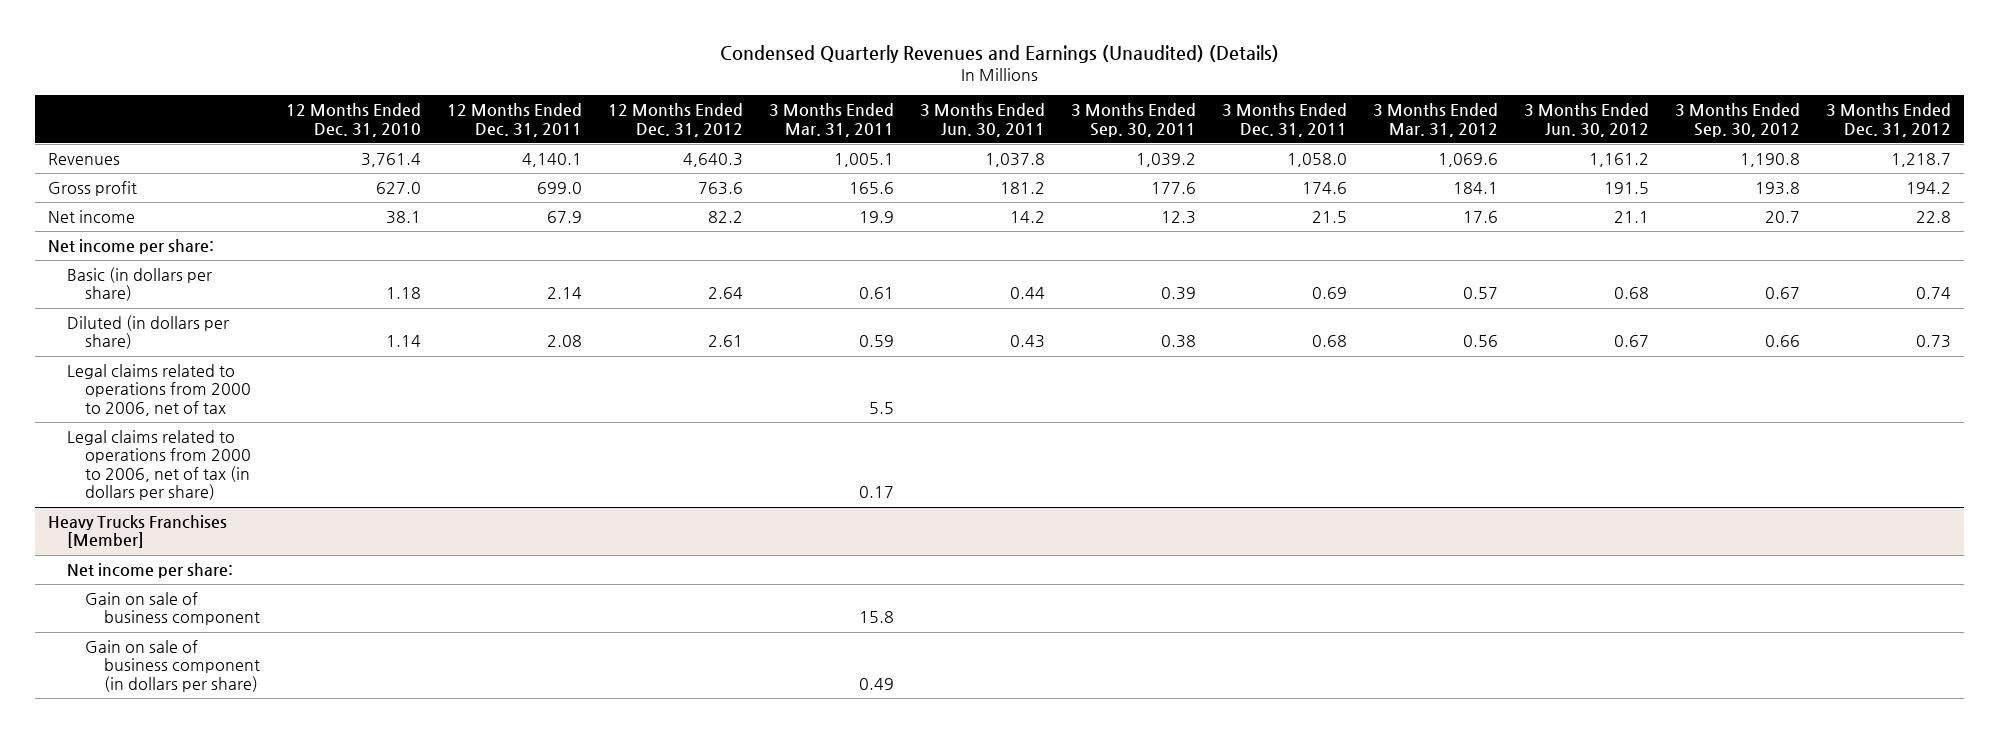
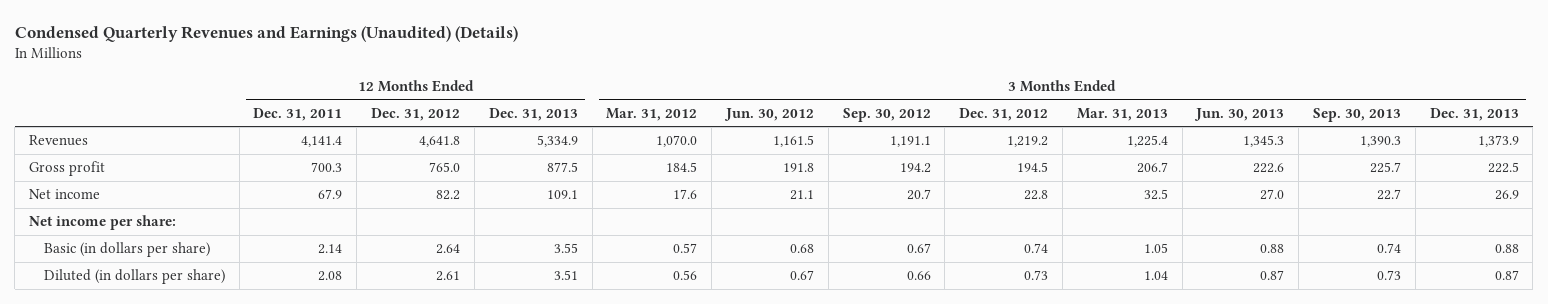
[286,103,422,137] 12 Months Ended Dec. 31, 2010 -> none
[769,103,895,137] 3 Months Ended Mar. 31, 2011 -> none
[920,103,1046,137] 3 Months Ended Jun. 30, 2011 -> none
[1071,103,1197,137] 3 Months Ended Sep. 30, 2011 -> none
[1222,103,1348,137] 3 Months Ended Dec. 31, 2011 -> none
none -> [488,107,578,121] Dec. 31, 2013
none -> [1076,107,1168,121] Mar. 31, 2013
none -> [1194,107,1285,121] Jun. 30, 2013
none -> [1312,107,1401,122] Sep. 30, 2013
none -> [1429,107,1519,121] Dec. 31, 2013
[522,153,583,168] 4,140.1 -> [301,136,343,148] 4,141.4
[683,153,744,168] 4,640.3 -> [419,136,461,148] 4,641.8
[1438,153,1499,168] 1,069.6 -> [656,135,698,148] 1,070.0
[1589,153,1650,168] 1,161.2 -> [772,135,814,148] 1,161.5
[1740,153,1801,168] 1,190.8 -> [889,136,931,148] 1,191.1
[1891,153,1952,168] 1,218.7 -> [1007,136,1049,148] 1,219.2
[537,182,583,195] 699.0 -> [311,162,343,173] 700.3
[698,182,744,196] 763.6 -> [429,162,461,173] 765.0
[1453,182,1499,195] 184.1 -> [666,162,698,173] 184.5
[1604,182,1650,195] 191.5 -> [782,163,814,173] 191.8
[1755,182,1801,196] 193.8 -> [899,163,931,174] 194.2
[1906,182,1952,195] 194.2 -> [1017,162,1049,173] 194.5
[66,364,252,416] Legal claims related to operations from 2000 to 2006, net of tax -> none
[66,430,252,501] Legal claims related to operations from 2000 to 2006, net of tax (in dollars per share) -> none
[48,515,228,549] Heavy Trucks Franchises [Member] -> none
[66,563,233,579] Net income per share: -> none
[85,592,261,626] Gain on sale of business component -> none
[85,640,261,692] Gain on sale of business component (in dollars per share) -> none

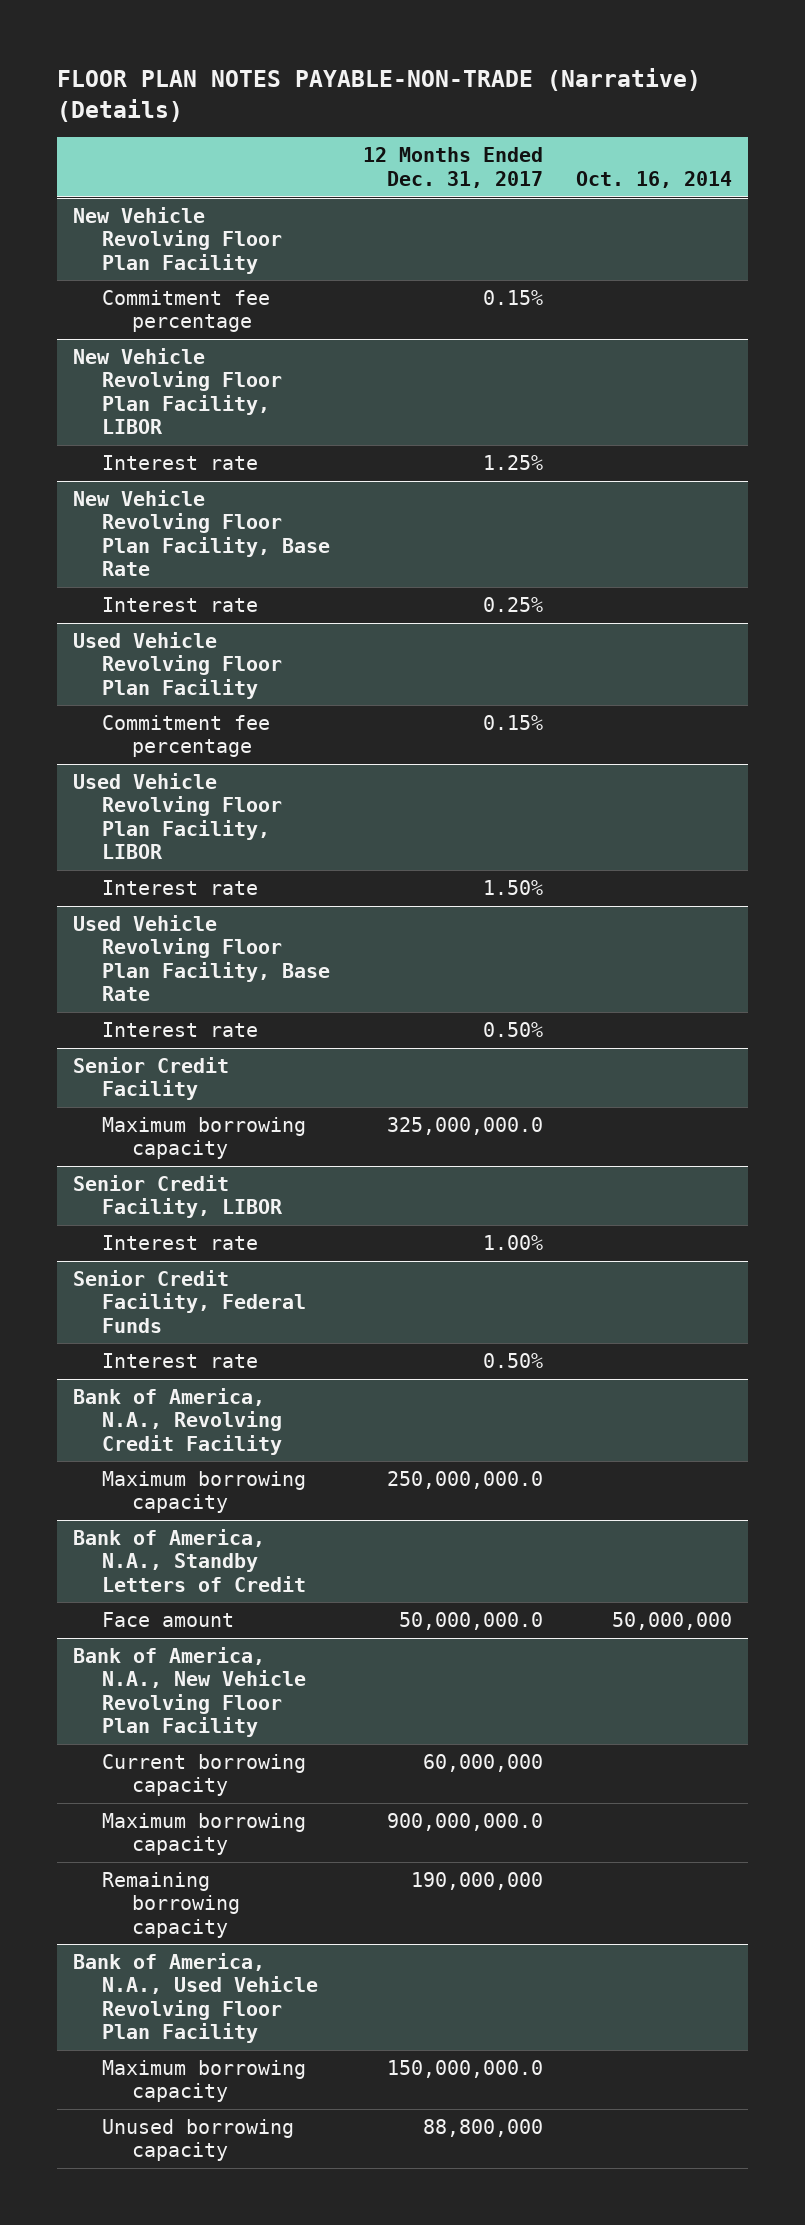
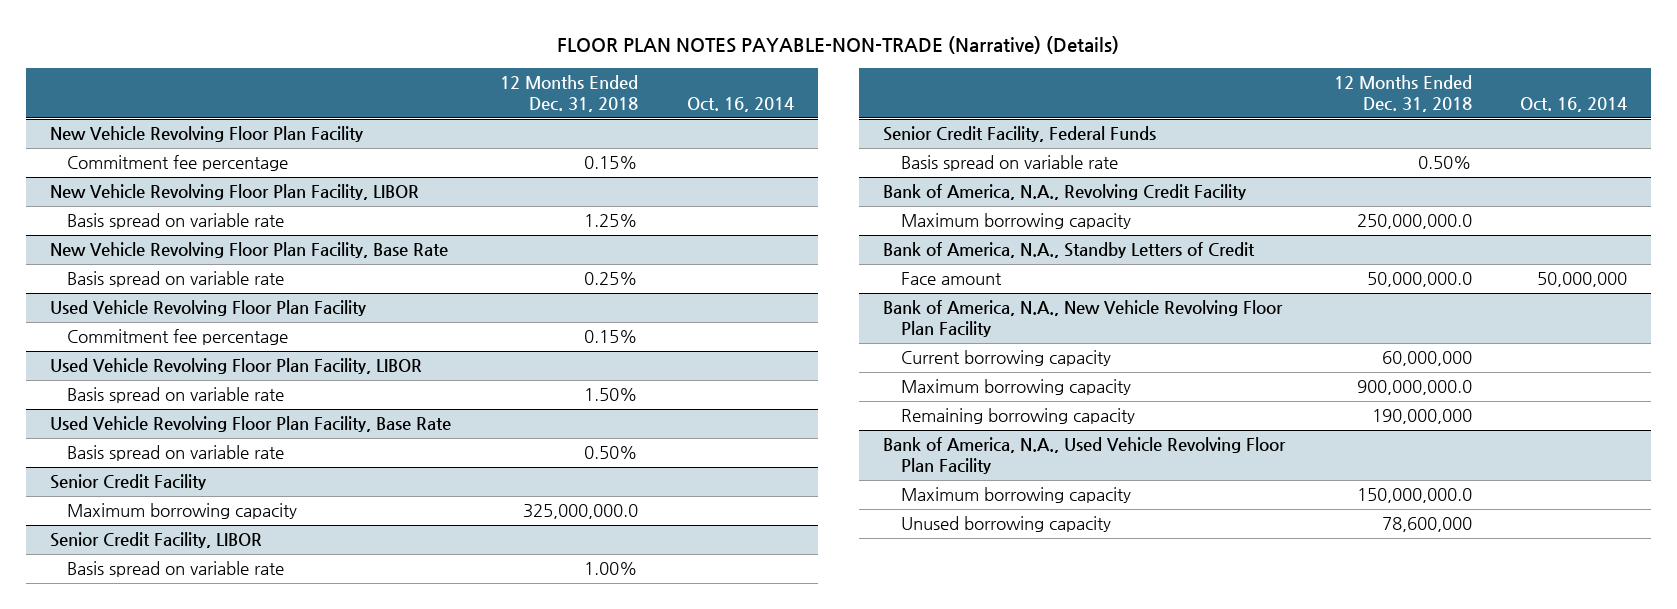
[363,147,544,188] 12 Months Ended Dec. 31, 2017 -> none
none -> [500,75,639,112] 12 Months Ended Dec. 31, 2018
[102,455,259,471] Interest rate -> [67,213,285,230] Basis spread on variable rate
[102,597,259,613] Interest rate -> [67,271,285,288] Basis spread on variable rate
[102,880,259,896] Interest rate -> [67,387,285,404] Basis spread on variable rate
[102,1022,259,1038] Interest rate -> [67,445,285,462] Basis spread on variable rate
[102,1235,259,1251] Interest rate -> [67,561,285,578] Basis spread on variable rate
[102,1353,259,1369] Interest rate -> [900,155,1118,172] Basis spread on variable rate

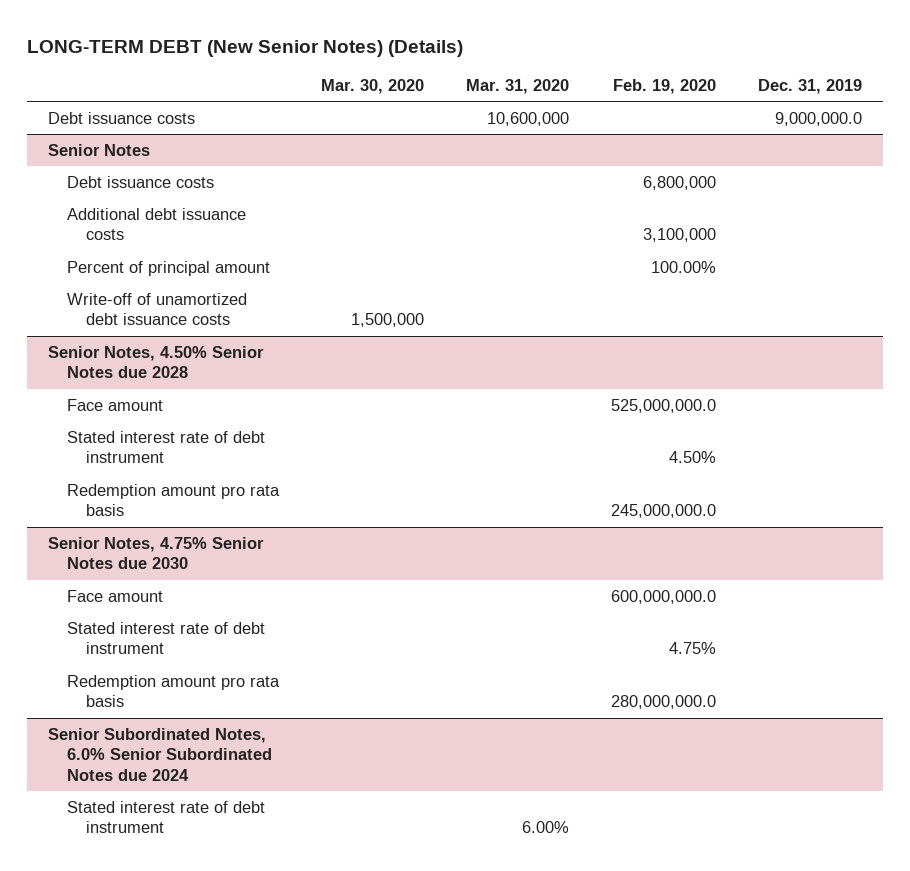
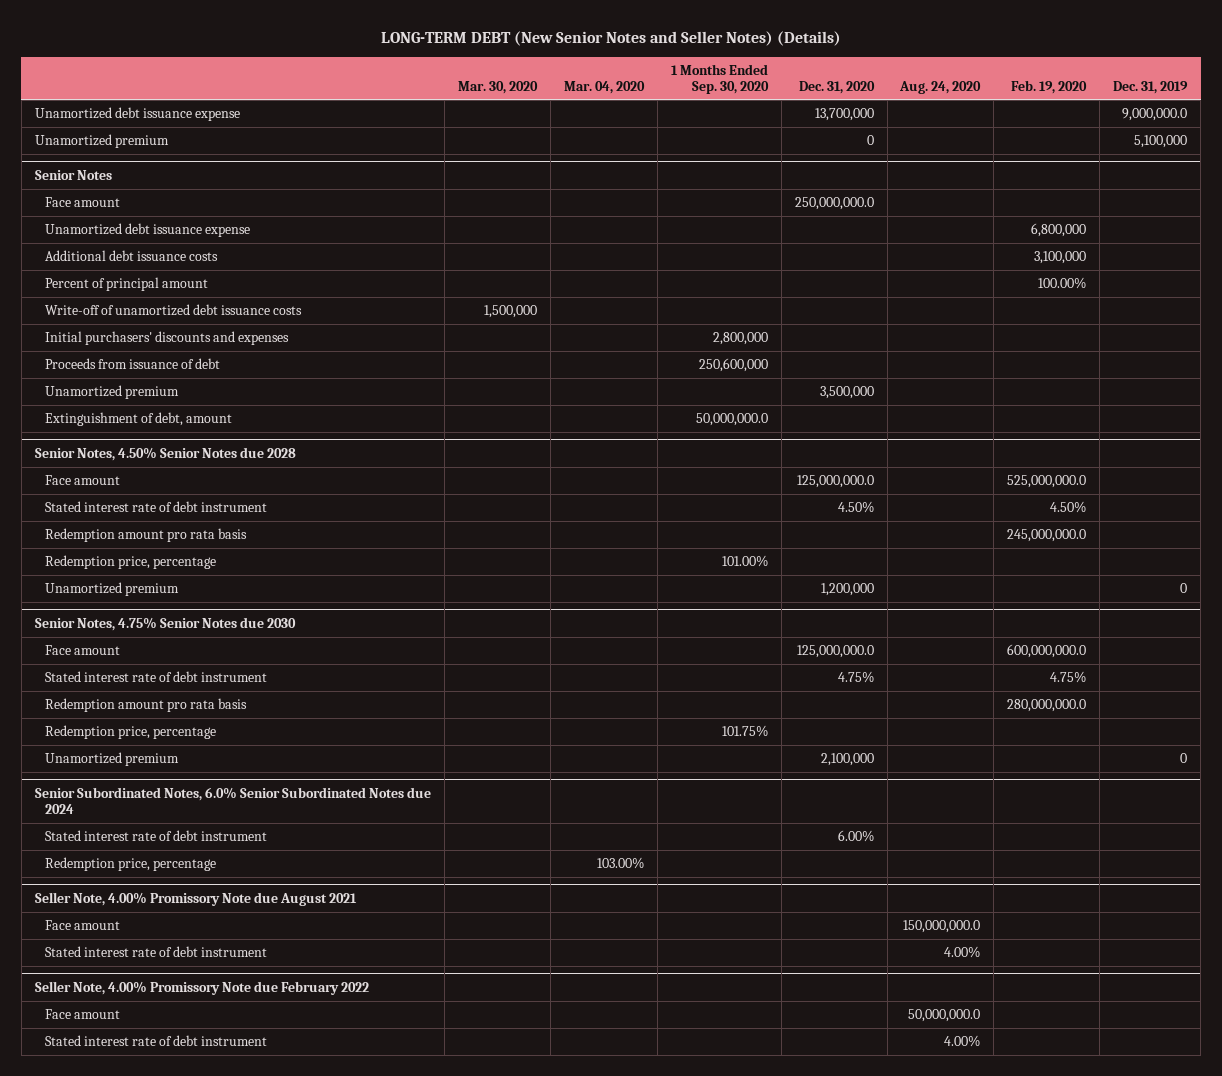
[27,39,464,57] LONG-TERM DEBT (New Senior Notes) (Details) -> [381,30,842,46] LONG-TERM DEBT (New Senior Notes and Seller Notes) (Details)
[465,78,569,94] Mar. 31, 2020 -> none
none -> [563,80,645,94] Mar. 04, 2020
none -> [670,63,769,94] 1 Months Ended Sep. 30, 2020
none -> [798,80,875,94] Dec. 31, 2020
none -> [899,80,982,94] Aug. 24, 2020
[48,111,196,124] Debt issuance costs -> [34,107,240,122] Unamortized debt issuance expense
none -> [34,134,169,149] Unamortized premium
none -> [44,197,120,208] Face amount
[66,175,214,188] Debt issuance costs -> [44,223,250,238] Unamortized debt issuance expense
none -> [44,331,289,346] Initial purchasers' discounts and expenses
none -> [44,358,220,370] Proceeds from issuance of debt
none -> [44,385,179,400] Unamortized premium
none -> [44,412,232,427] Extinguishment of debt, amount
none -> [44,555,216,570] Redemption price, percentage
none -> [44,582,179,597] Unamortized premium
none -> [44,725,216,740] Redemption price, percentage
none -> [44,752,179,767] Unamortized premium
none -> [44,857,216,872] Redemption price, percentage
none -> [34,891,357,906] Seller Note, 4.00% Promissory Note due August 2021
none -> [44,920,120,931] Face amount
none -> [44,946,267,958] Stated interest rate of debt instrument
none -> [34,980,369,995] Seller Note, 4.00% Promissory Note due February 2022
none -> [44,1009,120,1020] Face amount
none -> [44,1035,267,1047] Stated interest rate of debt instrument

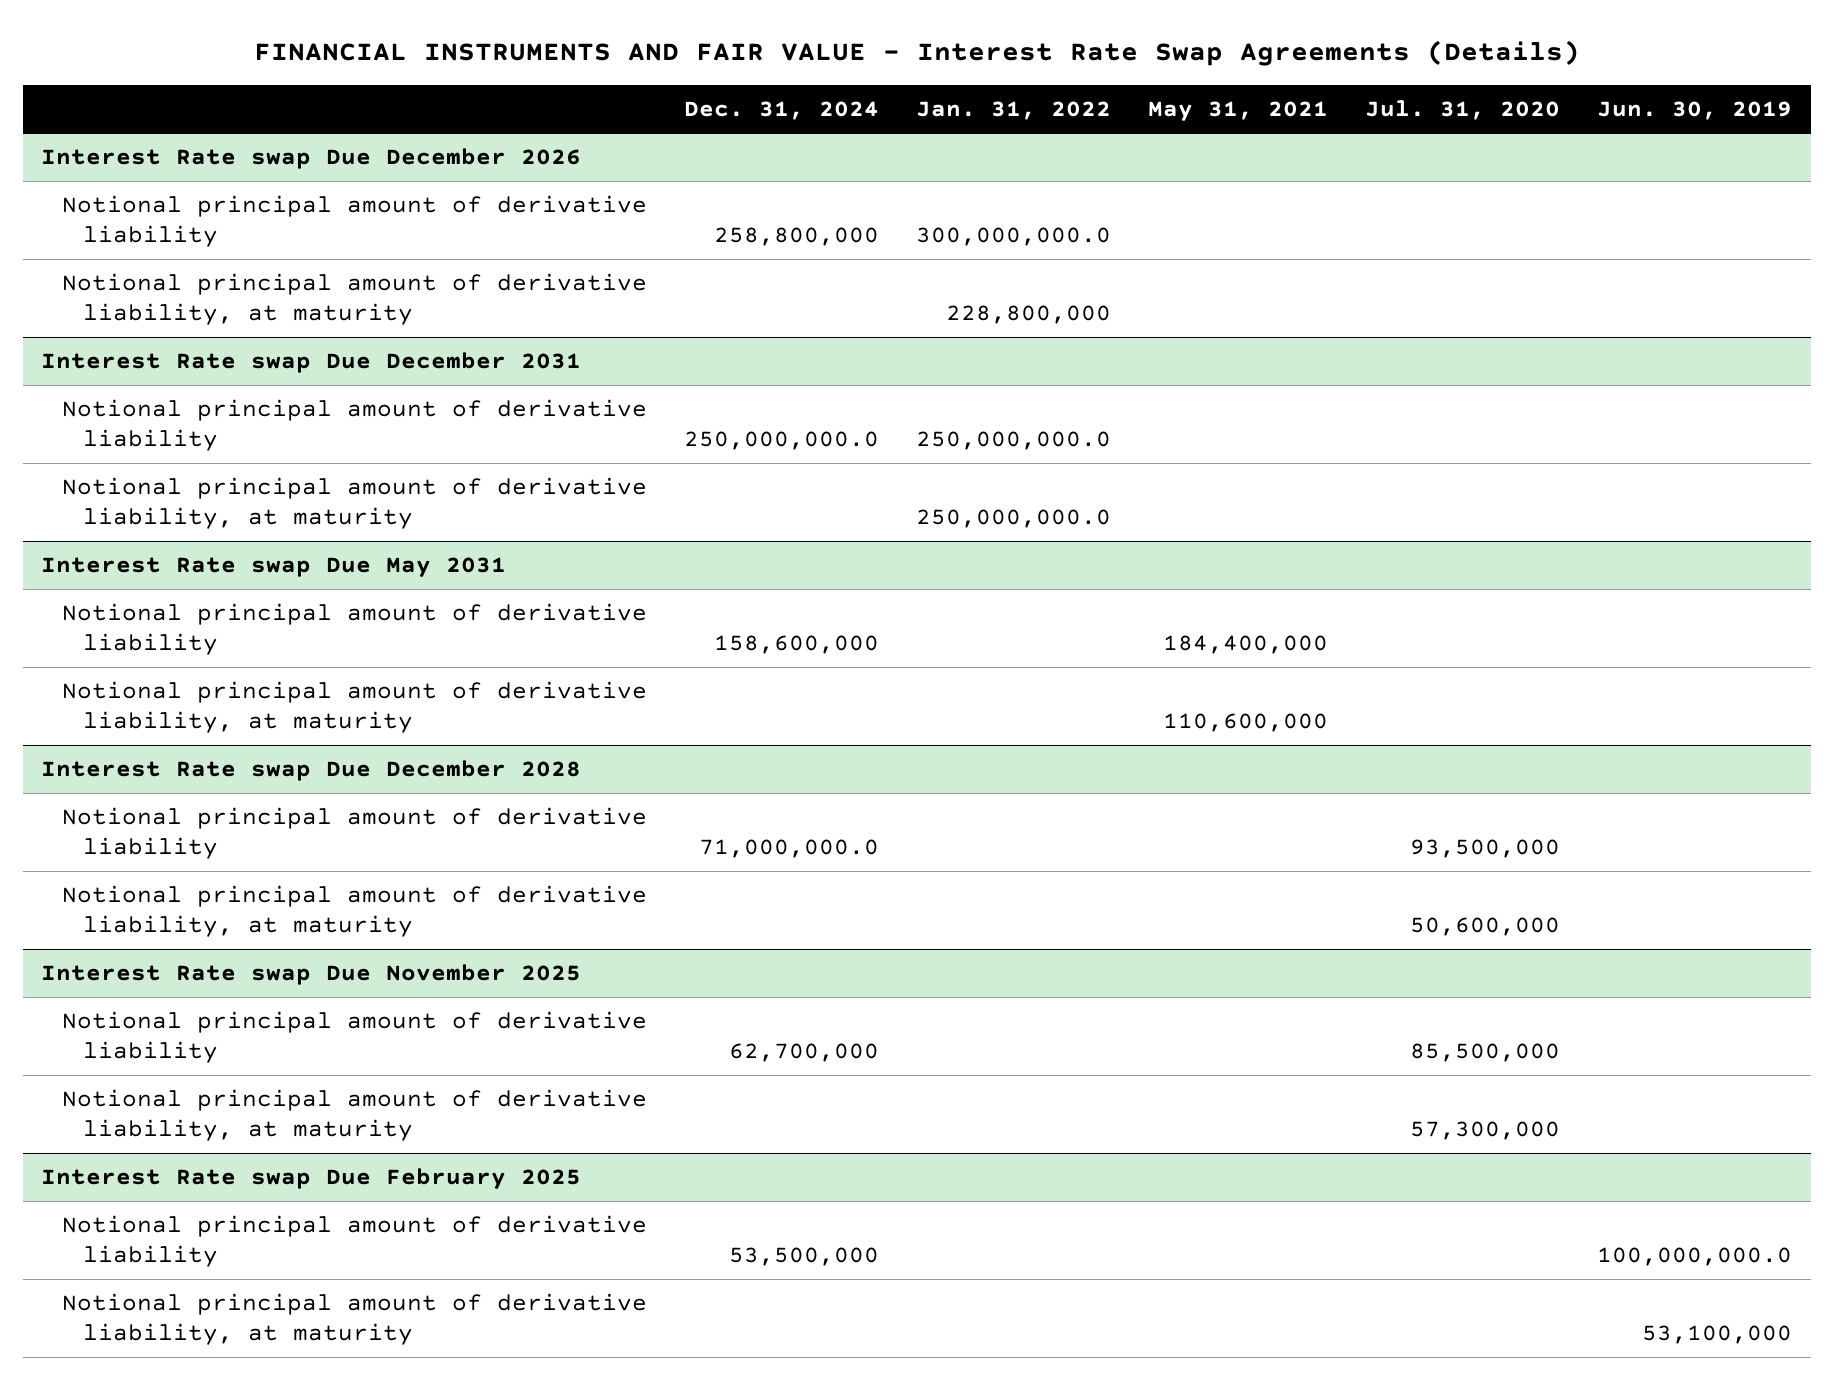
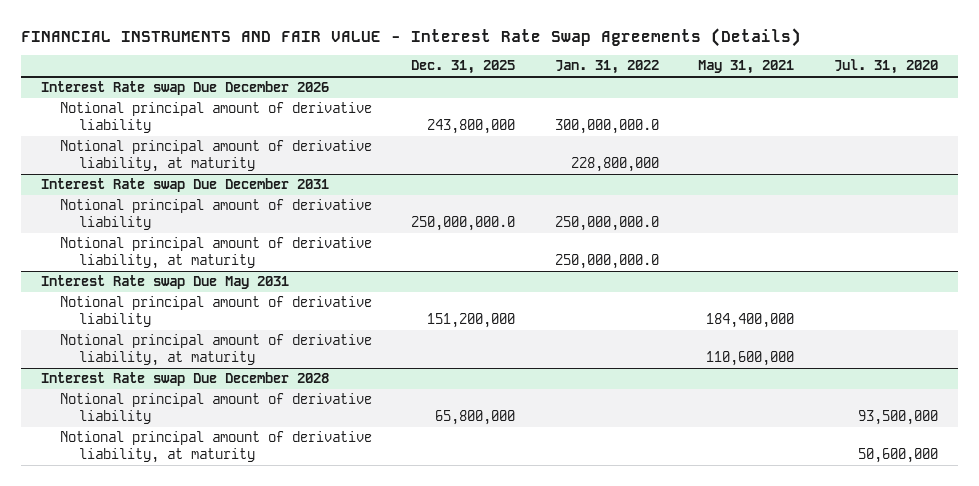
[683,100,879,120] Dec. 31, 2024 -> none
[1597,100,1793,120] Jun. 30, 2019 -> none
none -> [411,60,516,75] Dec. 31, 2025
[41,964,582,986] Interest Rate swap Due November 2025 -> none
[61,1011,647,1064] Notional principal amount of derivative liability -> none
[61,1089,647,1142] Notional principal amount of derivative liability, at maturity -> none
[41,1168,582,1190] Interest Rate swap Due February 2025 -> none
[61,1215,647,1268] Notional principal amount of derivative liability -> none
[61,1293,647,1346] Notional principal amount of derivative liability, at maturity -> none

